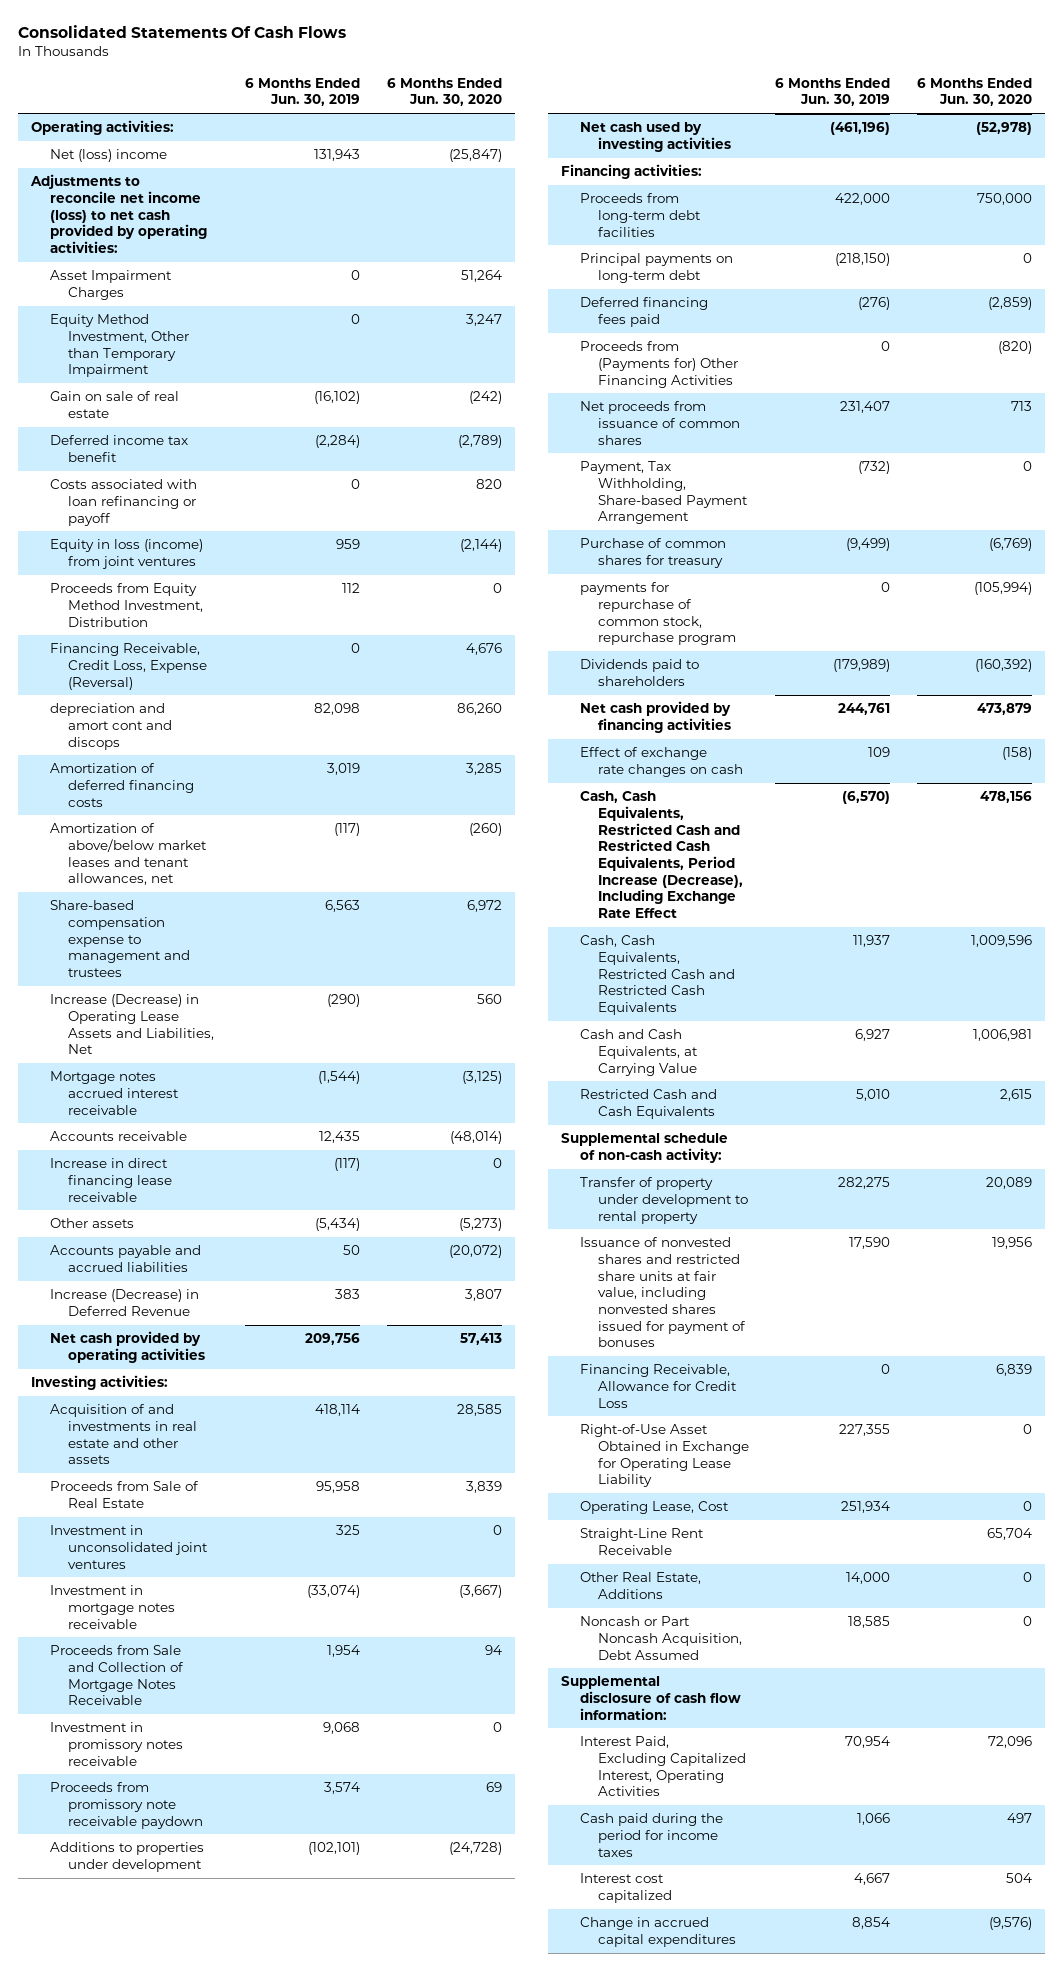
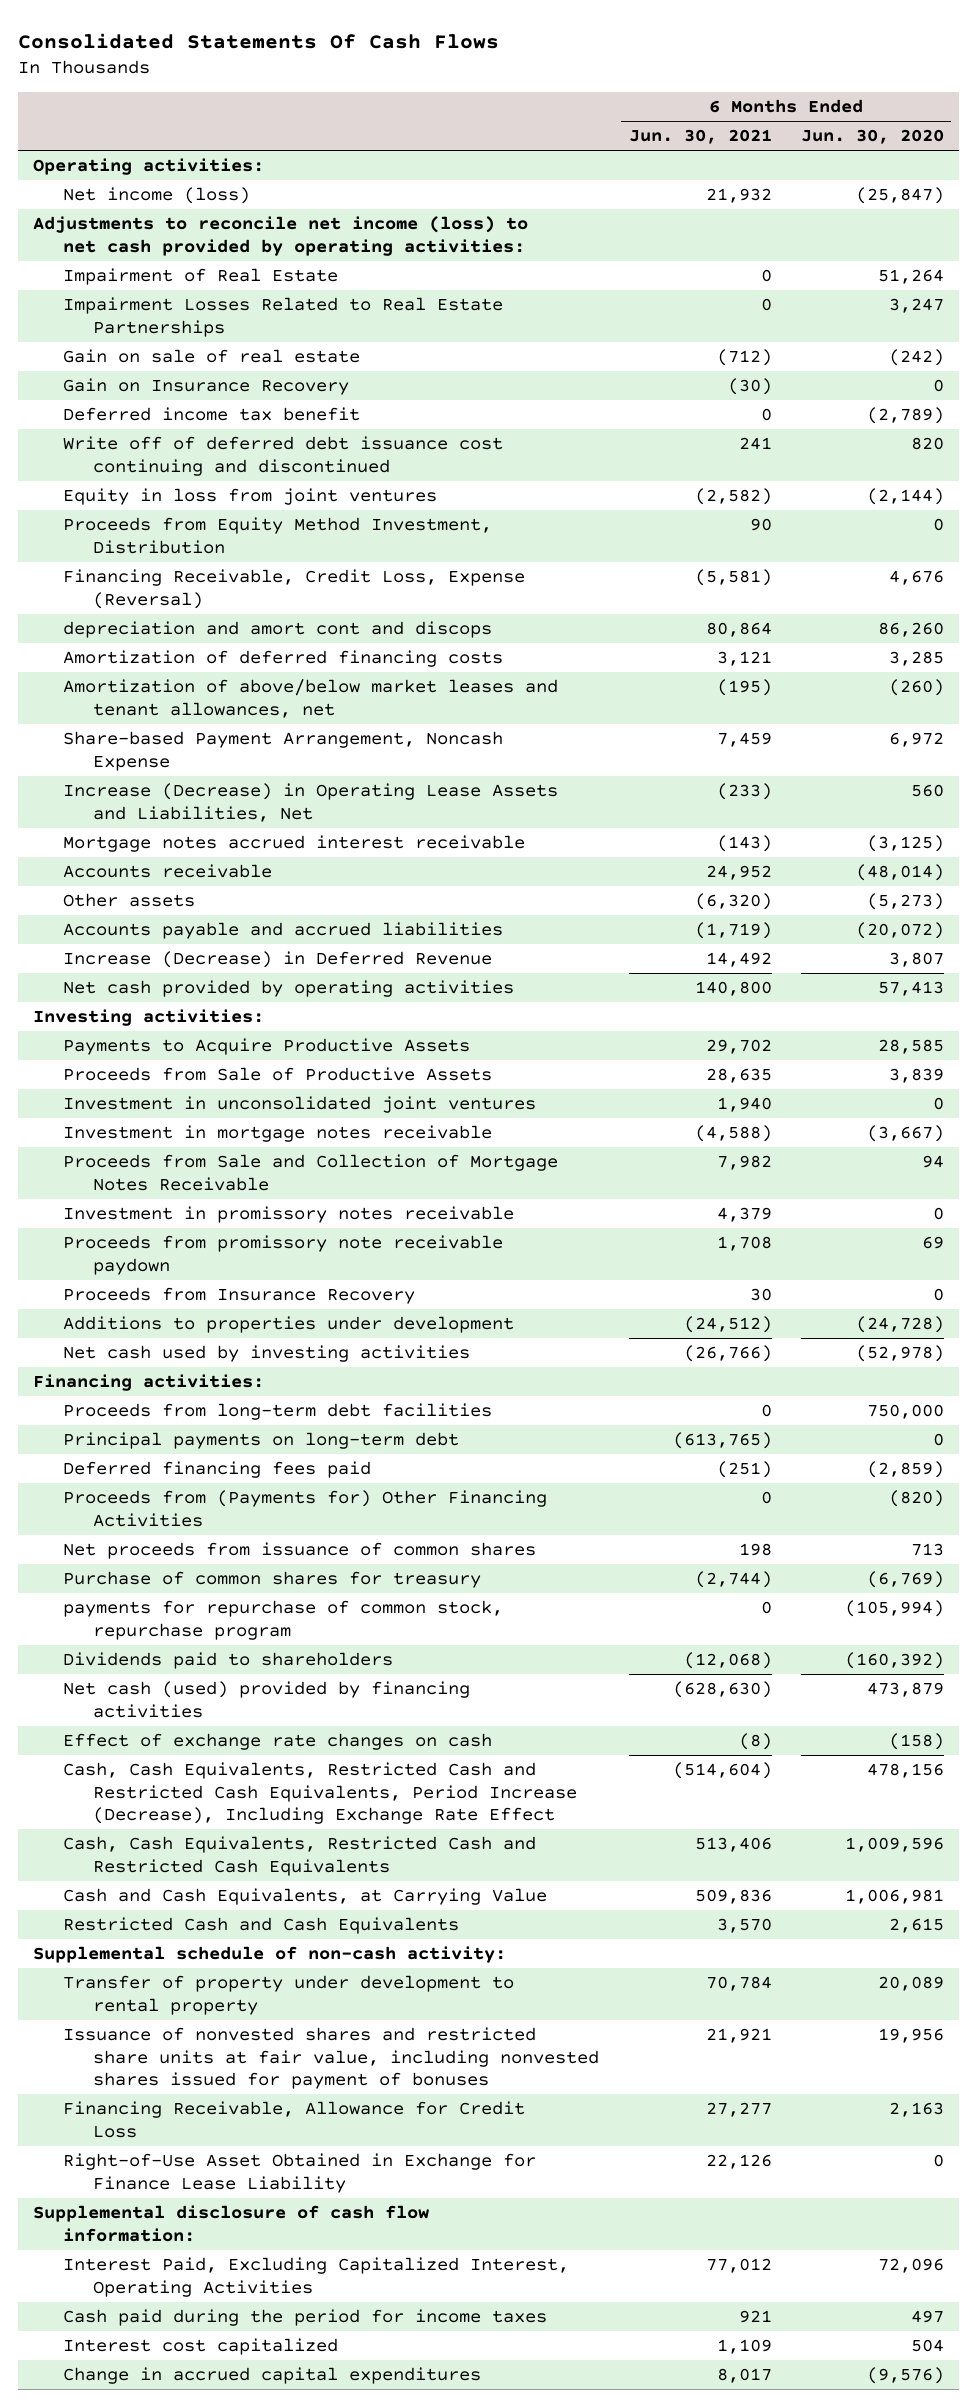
[245,77,361,107] 6 Months Ended Jun. 30, 2019 -> none
none -> [628,129,772,145] Jun. 30, 2021
[49,149,167,163] Net (loss) income -> [63,187,251,205] Net income (loss)
[49,270,172,300] Asset Impairment Charges -> [63,268,339,286] Impairment of Real Estate
[49,314,190,378] Equity Method Investment, Other than Temporary Impairment -> [63,297,504,337] Impairment Losses Related to Real Estate Partnerships
none -> [63,378,350,396] Gain on Insurance Recovery
[49,479,197,526] Costs associated with loan refinancing or payoff -> none
none -> [63,436,504,476] Write off of deferred debt issuance cost continuing and discontinued
[49,539,203,569] Equity in loss (income) from joint ventures -> [63,488,438,506] Equity in loss from joint ventures
[49,900,191,977] Share-based compensation expense to management and trustees -> [63,731,504,771] Share-based Payment Arrangement, Noncash Expense
[49,1158,173,1202] Increase in direct financing lease receivable -> none
[49,1404,198,1465] Acquisition of and investments in real estate and other assets -> [63,1038,471,1056] Payments to Acquire Productive Assets
[49,1481,199,1508] Proceeds from Sale of Real Estate -> [63,1067,493,1082] Proceeds from Sale of Productive Assets
none -> [63,1287,416,1305] Proceeds from Insurance Recovery
[579,461,749,525] Payment, Tax Withholding, Share-based Payment Arrangement -> none
[579,701,732,733] Net cash provided by financing activities -> [63,1681,471,1718] Net cash (used) provided by financing activities
[579,1501,729,1515] Operating Lease, Cost -> none
[579,1528,704,1555] Straight-Line Rent Receivable -> none
[579,1572,701,1599] Other Real Estate, Additions -> none
[579,1616,743,1660] Noncash or Part Noncash Acquisition, Debt Assumed -> none
[995,1364,1032,1377] 6,839 -> [889,2102,945,2118] 2,163
[579,1424,750,1488] Right-of-Use Asset Obtained in Exchange for Operating Lease Liability -> [63,2153,537,2193] Right-of-Use Asset Obtained in Exchange for Finance Lease Liability

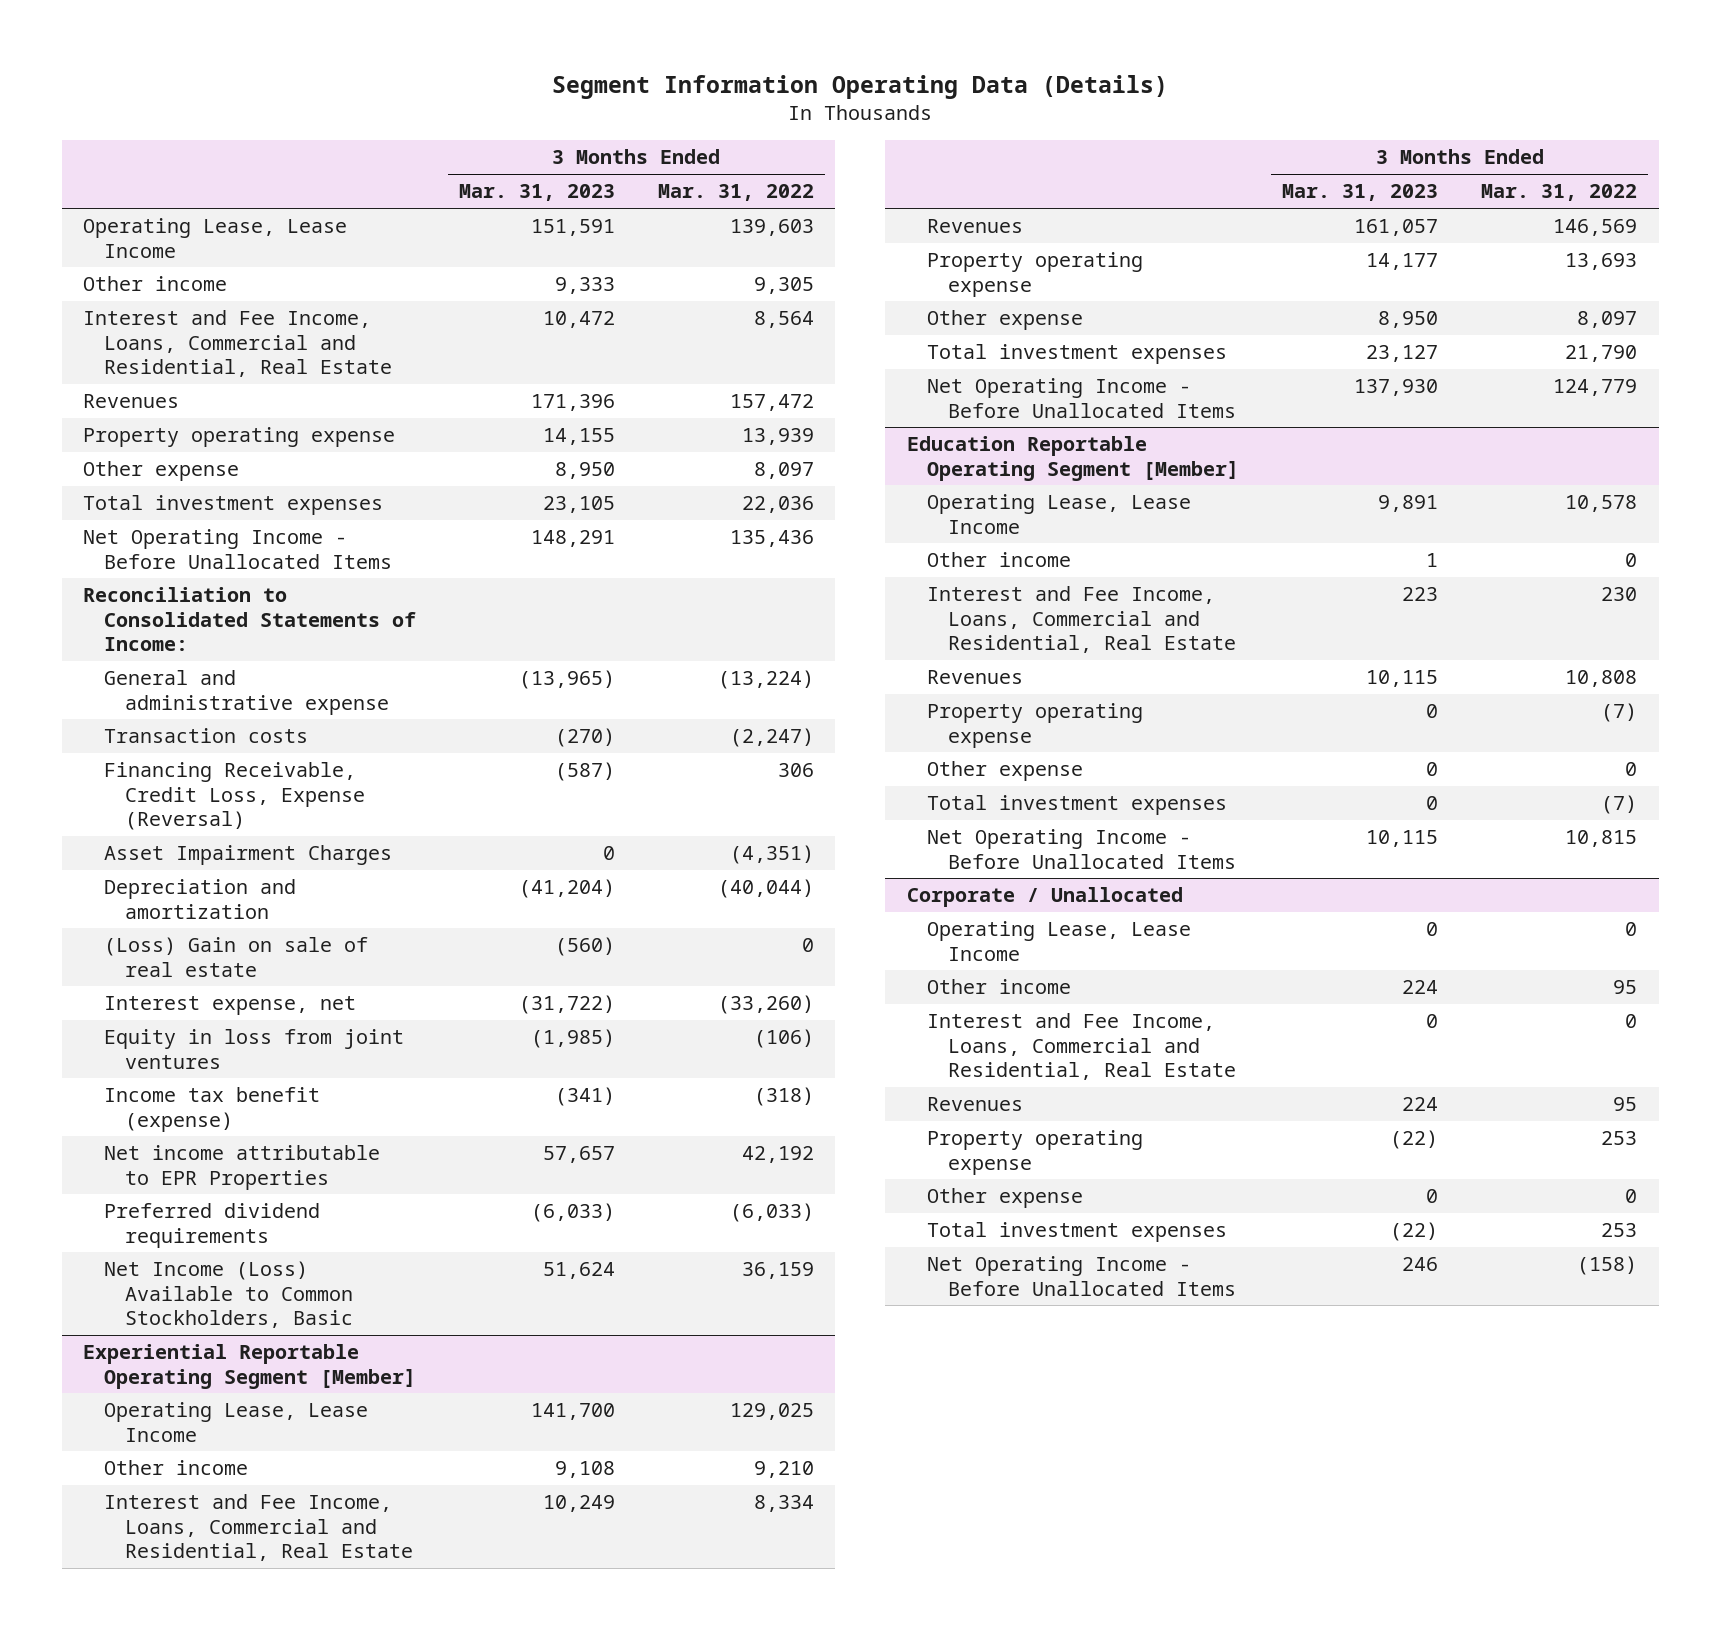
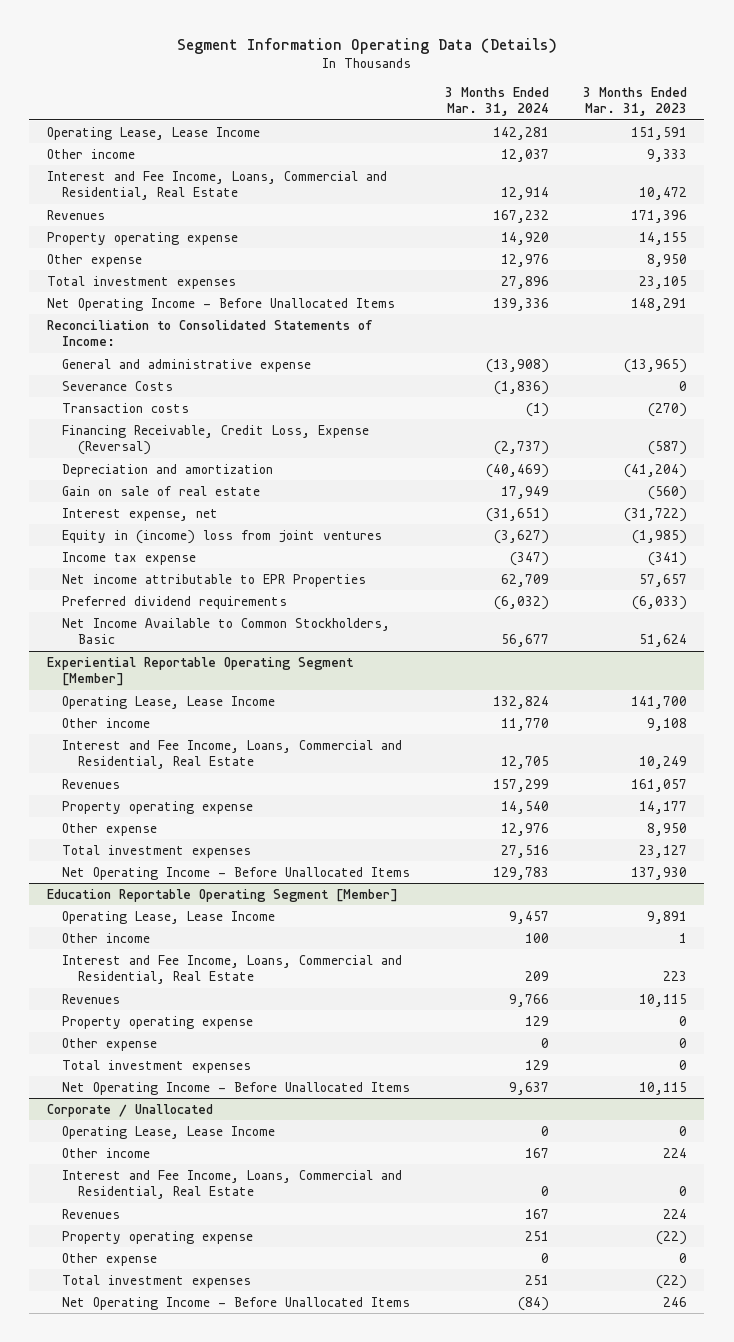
[657,184,814,202] Mar. 31, 2022 -> none
none -> [444,86,549,117] 3 Months Ended Mar. 31, 2024
none -> [62,380,174,391] Severance Costs
[103,845,392,866] Asset Impairment Charges -> none
[103,937,368,977] (Loss) Gain on sale of real estate -> [62,485,261,496] Gain on sale of real estate
[103,1029,404,1069] Equity in loss from joint ventures -> [62,529,383,544] Equity in (income) loss from joint ventures
[103,1087,320,1132] Income tax benefit (expense) -> [62,551,197,565] Income tax expense
[103,1261,353,1328] Net Income (Loss) Available to Common Stockholders, Basic -> [62,617,391,645] Net Income Available to Common Stockholders, Basic

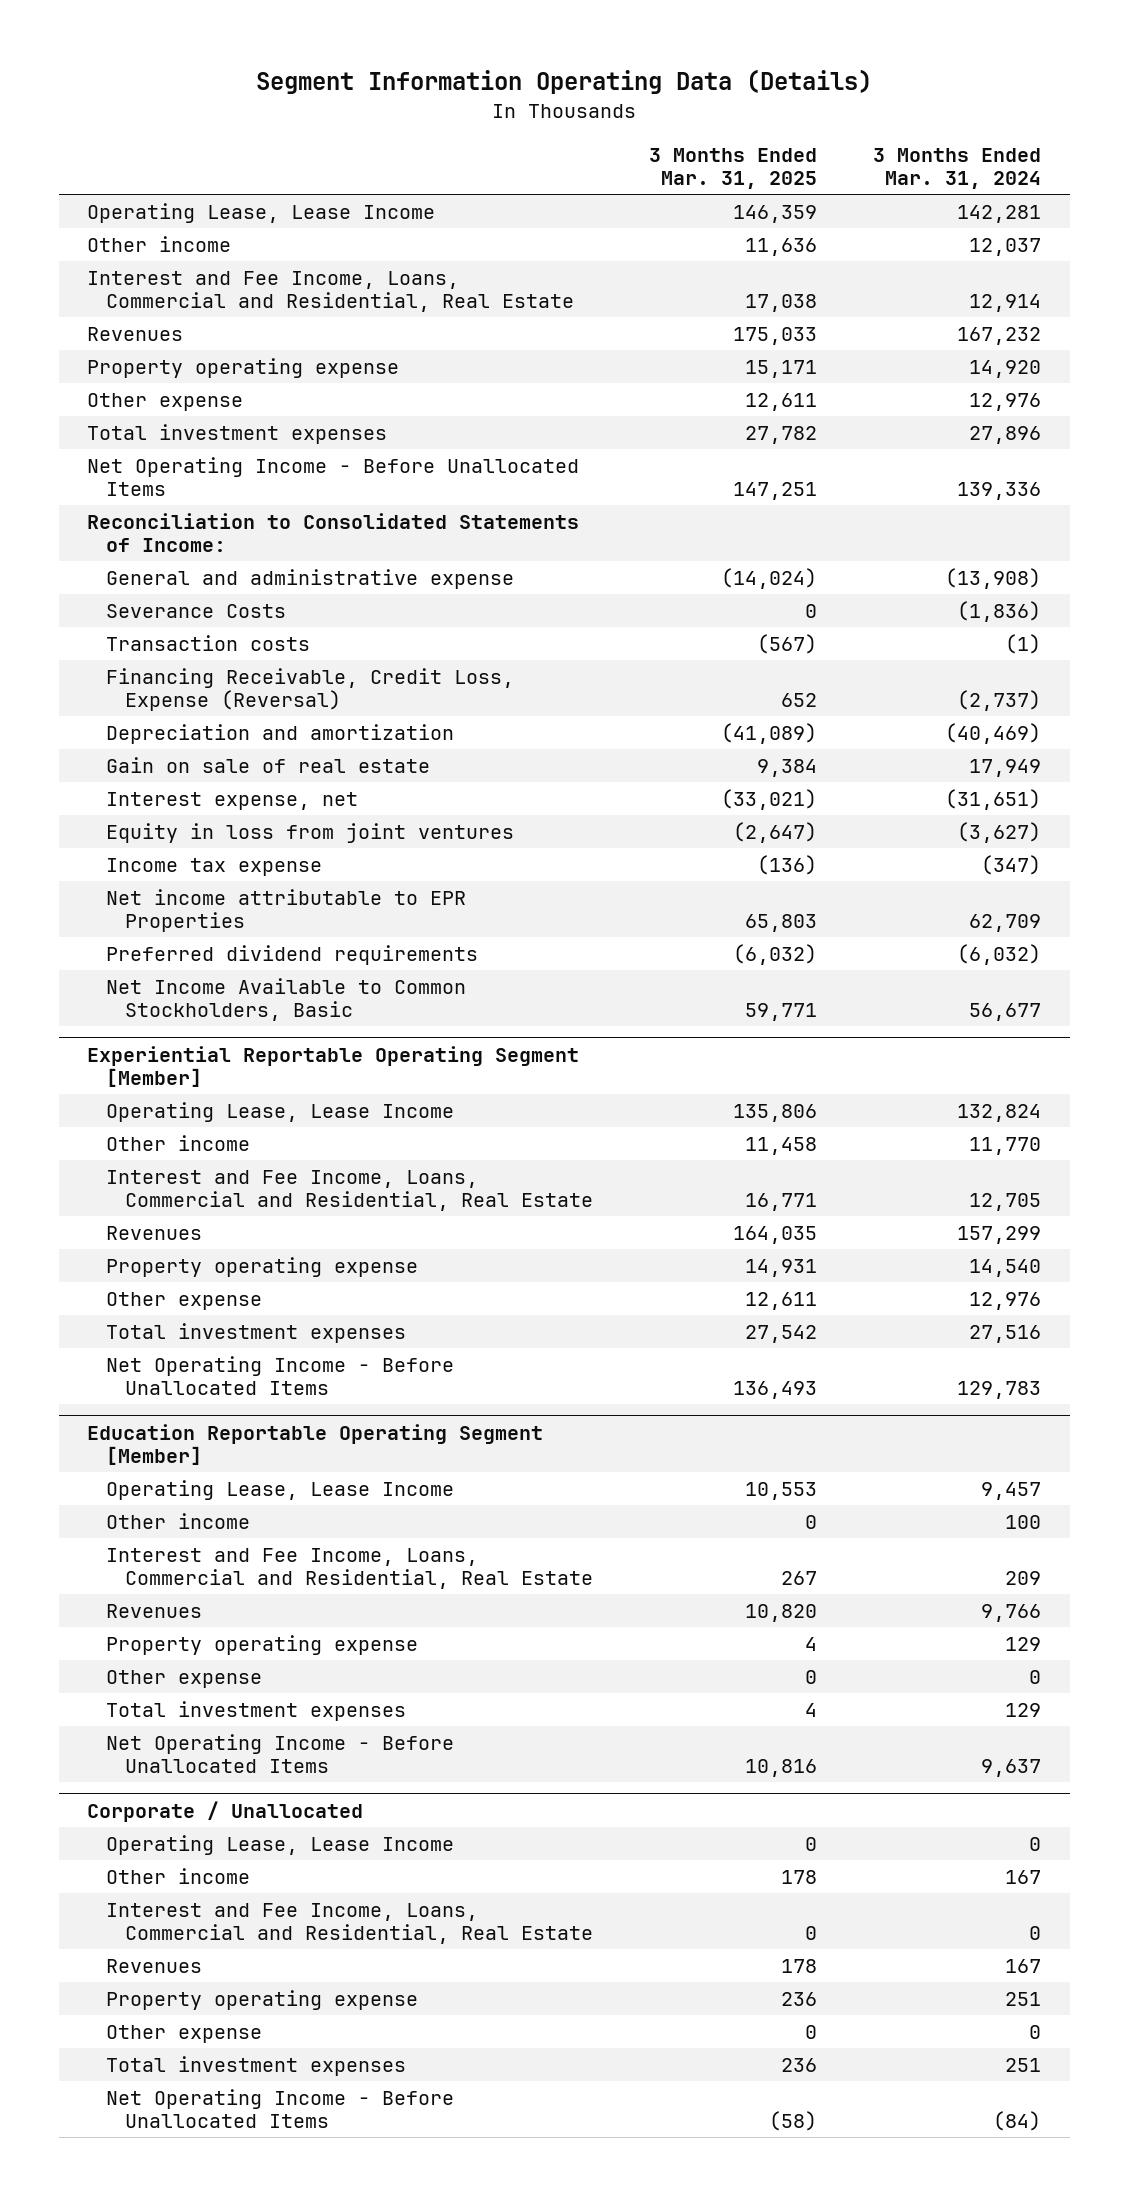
[583,86,688,117] 3 Months Ended Mar. 31, 2023 -> none
none -> [649,147,818,190] 3 Months Ended Mar. 31, 2025
[62,529,383,544] Equity in (income) loss from joint ventures -> [106,822,515,843] Equity in loss from joint ventures

